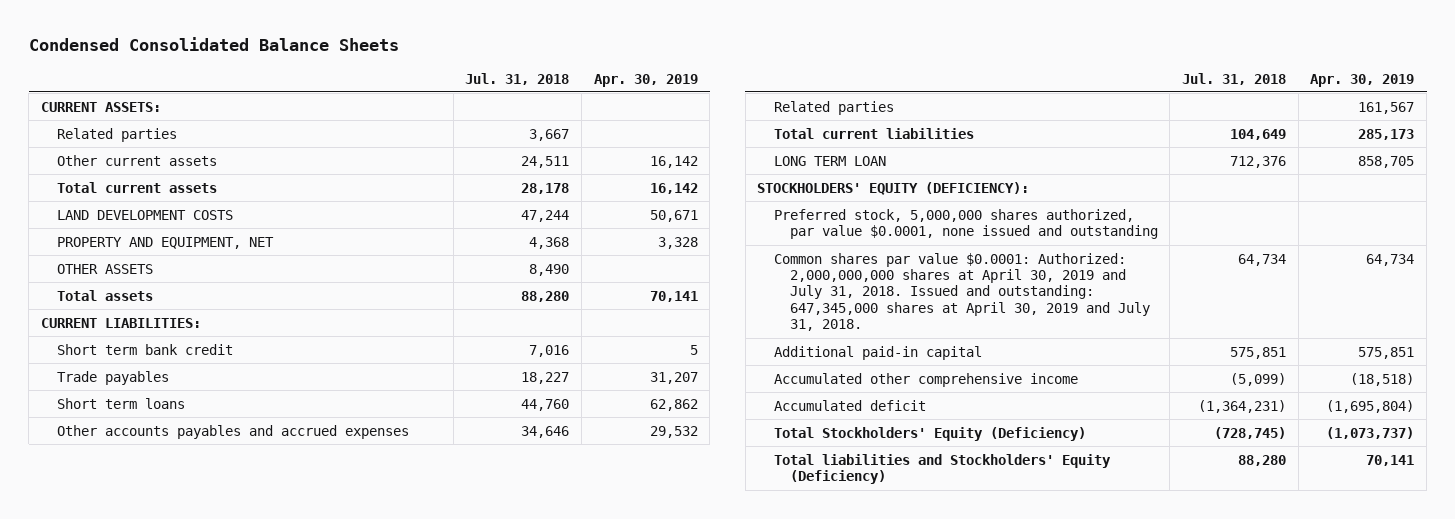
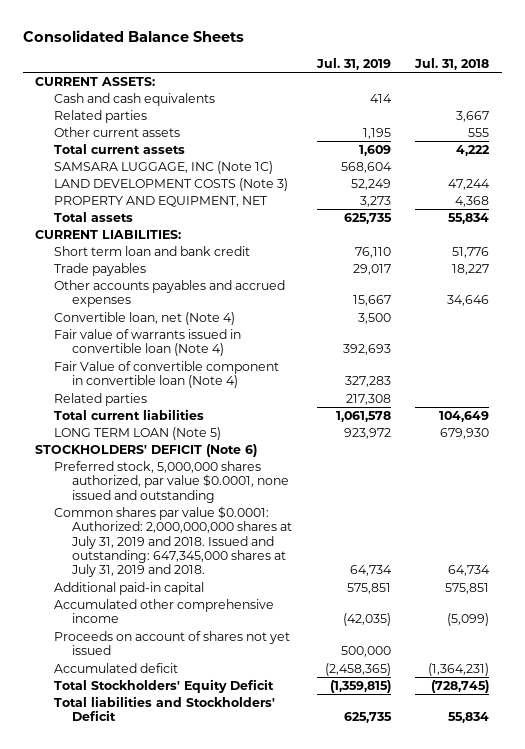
[28,36,399,51] Condensed Consolidated Balance Sheets -> [23,30,245,43] Consolidated Balance Sheets
[593,73,698,87] Apr. 30, 2019 -> none
none -> [315,57,391,70] Jul. 31, 2019
none -> [53,93,215,107] Cash and cash equivalents
[521,155,570,168] 24,511 -> [468,128,490,138] 555
[521,182,570,194] 28,178 -> [456,145,491,157] 4,222
none -> [53,161,273,175] SAMSARA LUGGAGE, INC (Note 1C)
[56,209,233,220] LAND DEVELOPMENT COSTS -> [53,178,288,192] LAND DEVELOPMENT COSTS (Note 3)
[56,263,153,274] OTHER ASSETS -> none
[521,290,570,302] 88,280 -> [448,213,490,225] 55,834
[56,343,233,355] Short term bank credit -> [53,246,250,257] Short term loan and bank credit
[529,344,570,357] 7,016 -> [452,247,490,259] 51,776
[56,397,185,409] Short term loans -> none
none -> [53,312,235,326] Convertible loan, net (Note 4)
none -> [53,329,241,357] Fair value of warrants issued in convertible loan (Note 4)
none -> [53,361,279,389] Fair Value of convertible component in convertible loan (Note 4)
[773,155,886,166] LONG TERM LOAN -> [53,427,221,441] LONG TERM LOAN (Note 5)
[1230,155,1287,168] 712,376 -> [440,428,490,440] 679,930
[757,181,1030,195] STOCKHOLDERS' EQUITY (DEFICIENCY): -> [35,444,258,458] STOCKHOLDERS' DEFICIT (Note 6)
[773,252,1150,332] Common shares par value $0.0001: Authorized: 2,000,000,000 shares at April 30, 2019 and July 31, 2018. Issued and outstanding: 647,345,000 shares at April 30, 2019 and July 31, 2018. -> [53,506,293,578] Common shares par value $0.0001: Authorized: 2,000,000,000 shares at July 31, 2019 and 2018. Issued and outstanding: 647,345,000 shares at July 31, 2019 and 2018.
none -> [53,631,290,656] Proceeds on account of shares not yet issued
[773,426,1086,441] Total Stockholders' Equity (Deficiency) -> [53,679,274,694] Total Stockholders' Equity Deficit
[773,453,1111,485] Total liabilities and Stockholders' Equity (Deficiency) -> [53,696,275,722] Total liabilities and Stockholders' Deficit
[1238,454,1287,466] 88,280 -> [448,712,490,724] 55,834

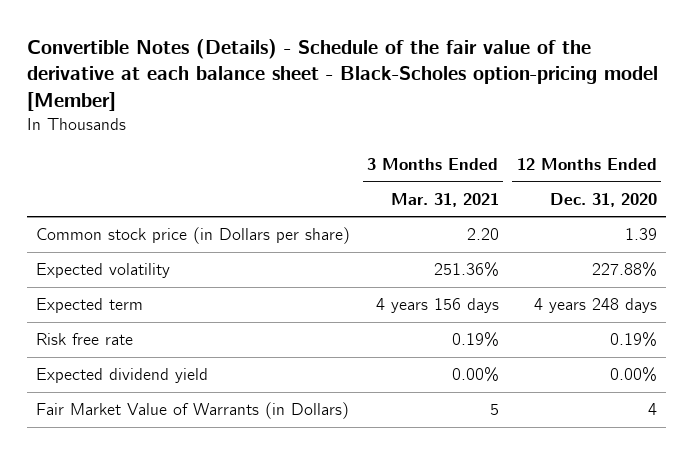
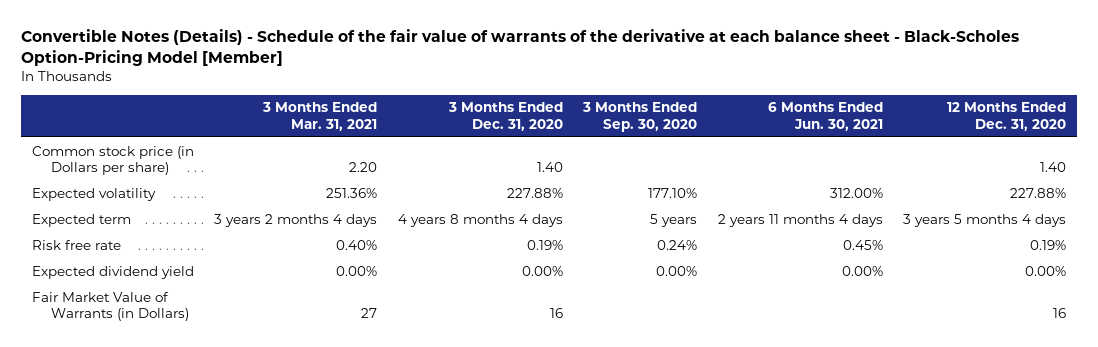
[26,38,658,111] Convertible Notes (Details) - Schedule of the fair value of the derivative at each balance sheet - Black-Scholes option-pricing model [Member] -> [21,29,1020,67] Convertible Notes (Details) - Schedule of the fair value of warrants of the derivative at each balance sheet - Black-Scholes Option-Pricing Model [Member]
none -> [447,102,563,131] 3 Months Ended Dec. 31, 2020
none -> [582,102,698,132] 3 Months Ended Sep. 30, 2020
none -> [767,102,883,131] 6 Months Ended Jun. 30, 2021
[624,228,657,241] 1.39 -> [1040,162,1067,173] 1.40
[375,298,499,314] 4 years 156 days -> [214,213,378,227] 3 years 2 months 4 days
[533,298,657,314] 4 years 248 days -> [903,213,1067,227] 3 years 5 months 4 days
[451,332,499,348] 0.19% -> [336,239,378,250] 0.40%
[489,404,499,416] 5 -> [361,308,378,319] 27
[647,403,657,416] 4 -> [1053,308,1067,319] 16

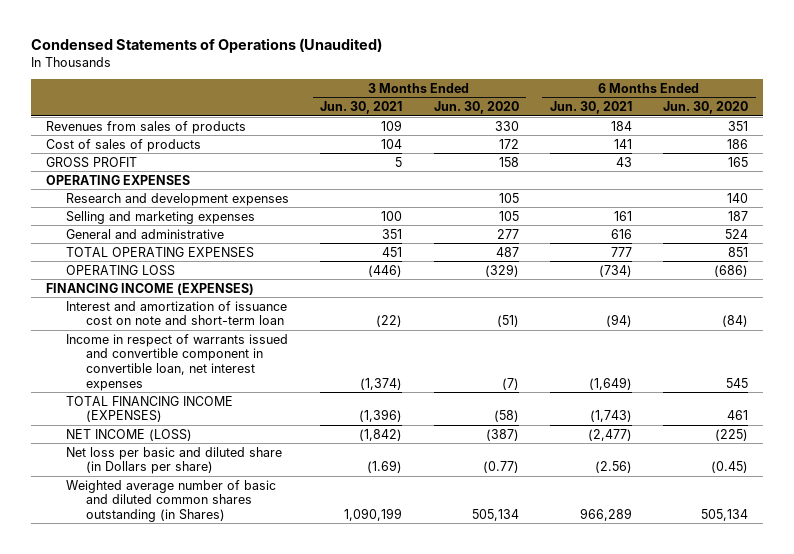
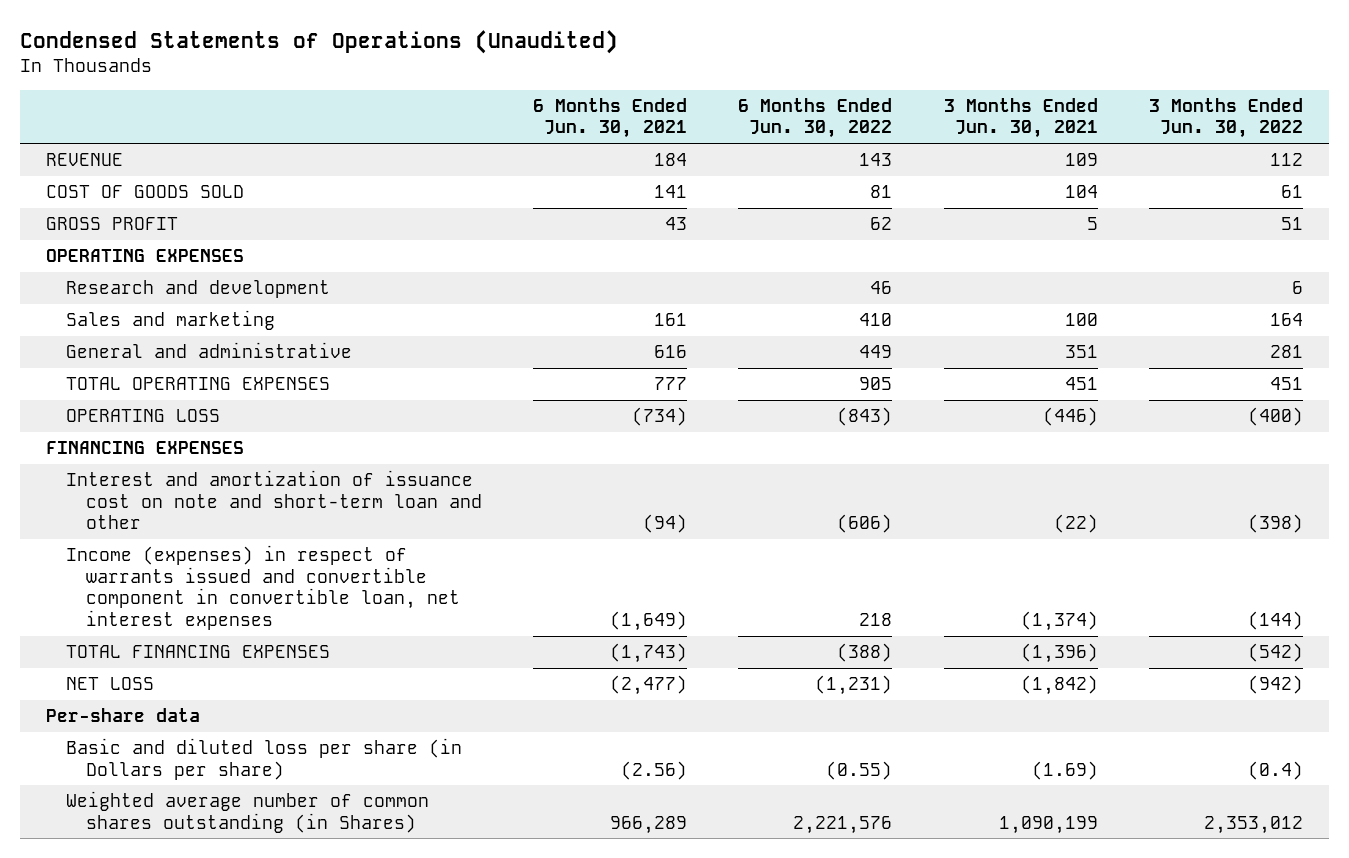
[433,101,519,115] Jun. 30, 2020 -> none
[662,101,748,115] Jun. 30, 2020 -> none
none -> [738,97,893,139] 6 Months Ended Jun. 30, 2022
none -> [1148,97,1303,139] 3 Months Ended Jun. 30, 2022
[46,120,247,134] Revenues from sales of products -> [45,153,123,167] REVENUE
[46,138,202,152] Cost of sales of products -> [45,185,244,199] COST OF GOODS SOLD
[66,192,290,206] Research and development expenses -> [65,280,330,299] Research and development
[66,210,256,224] Selling and marketing expenses -> [65,310,275,331] Sales and marketing
[46,282,255,295] FINANCING INCOME (EXPENSES) -> [45,441,244,455] FINANCING EXPENSES
[66,300,288,326] Interest and amortization of issuance cost on note and short-term loan -> [65,470,482,530] Interest and amortization of issuance cost on note and short-term loan and other
[66,333,289,391] Income in respect of warrants issued and convertible component in convertible loan, net interest expenses -> [65,545,460,630] Income (expenses) in respect of warrants issued and convertible component in convertible loan, net interest expenses
[66,395,234,423] TOTAL FINANCING INCOME (EXPENSES) -> [65,645,330,659] TOTAL FINANCING EXPENSES
[66,428,193,441] NET INCOME (LOSS) -> [65,677,154,691] NET LOSS
none -> [45,708,200,723] Per-share data
[66,446,283,475] Net loss per basic and diluted share (in Dollars per share) -> [65,738,462,780] Basic and diluted loss per share (in Dollars per share)
[66,479,277,522] Weighted average number of basic and diluted common shares outstanding (in Shares) -> [65,791,429,833] Weighted average number of common shares outstanding (in Shares)

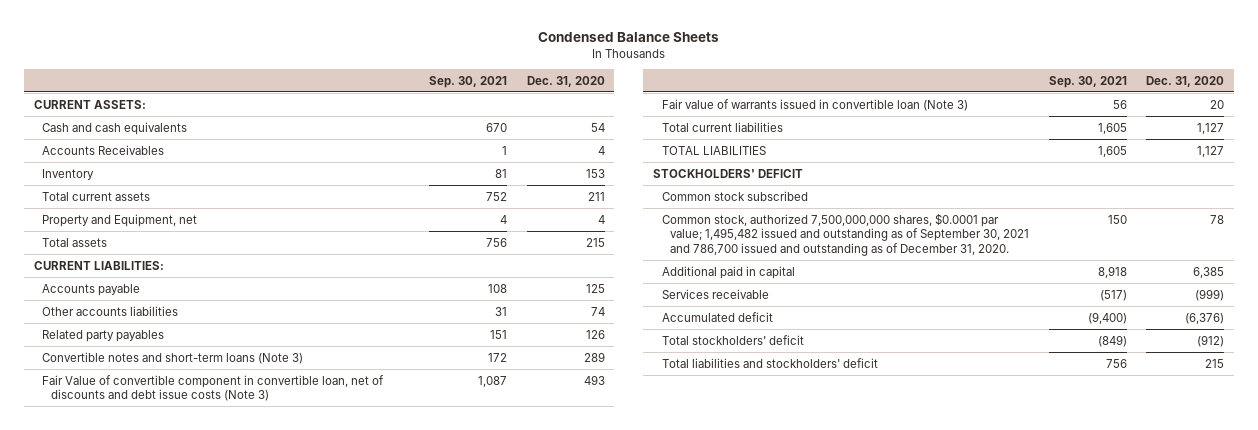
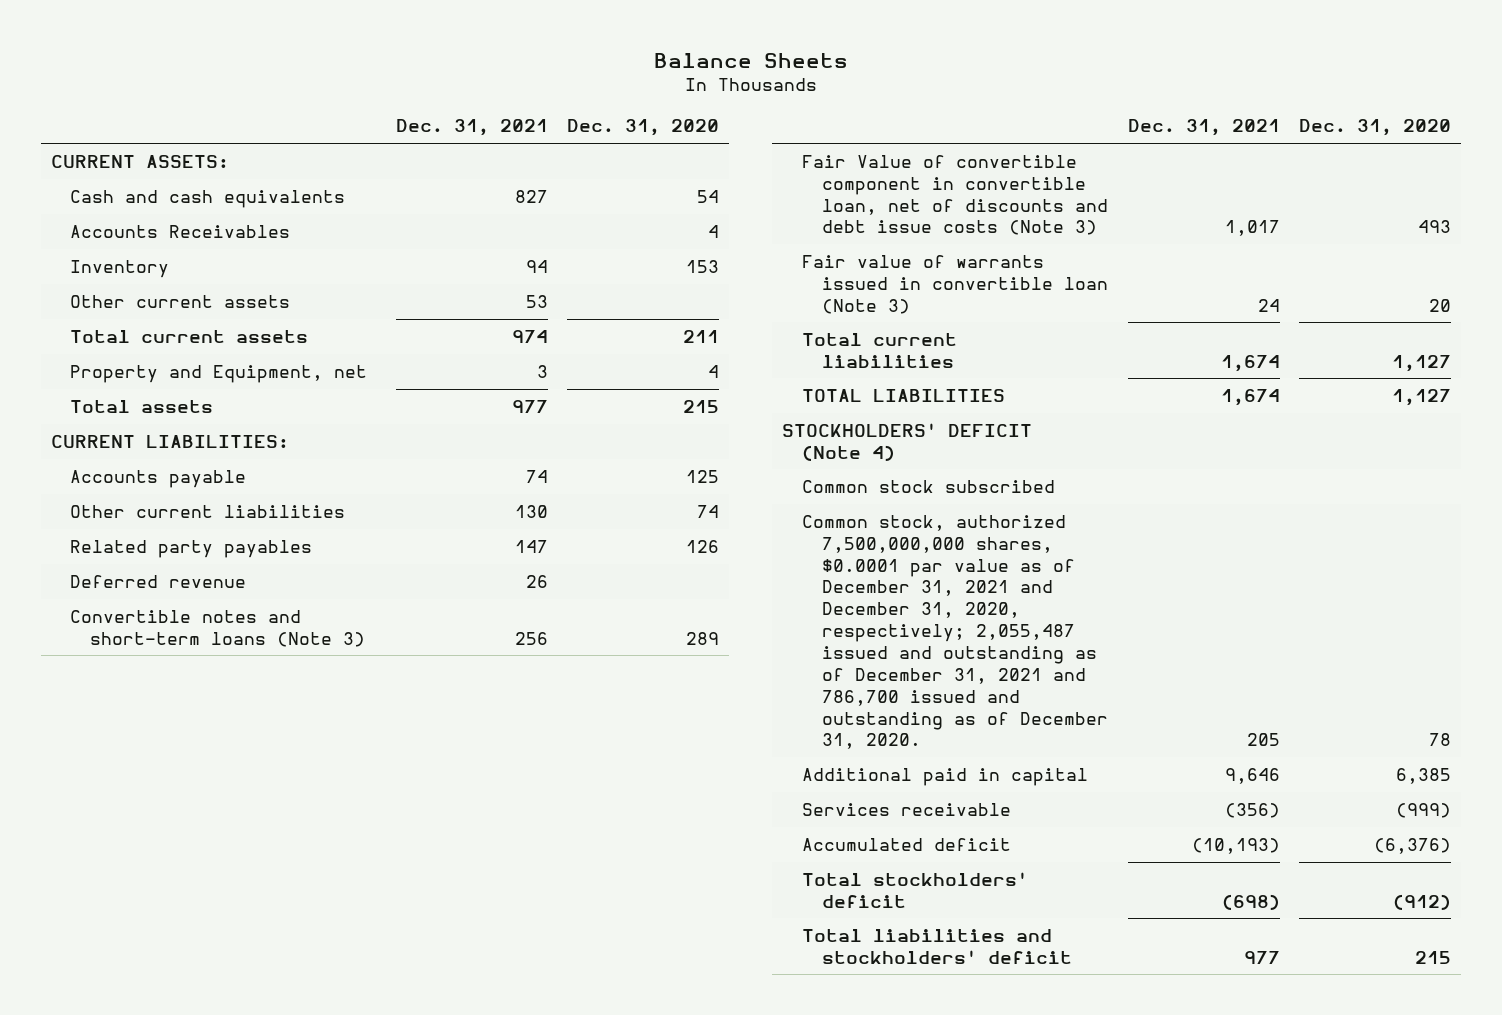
[537,31,719,42] Condensed Balance Sheets -> [653,52,848,68] Balance Sheets
[429,75,508,88] Sep. 30, 2021 -> none
none -> [395,119,548,137] Dec. 31, 2021
none -> [70,294,291,308] Other current assets
[42,305,179,316] Other accounts liabilities -> [70,504,346,518] Other current liabilities
none -> [70,574,247,588] Deferred revenue
[653,168,804,178] STOCKHOLDERS' DEFICIT -> [782,422,1033,461] STOCKHOLDERS' DEFICIT (Note 4)
[661,212,1030,257] Common stock, authorized 7,500,000,000 shares, $0.0001 par value; 1,495,482 issued and outstanding as of September 30, 2021 and 786,700 issued and outstanding as of December 31, 2020. -> [802,514,1109,750] Common stock, authorized 7,500,000,000 shares, $0.0001 par value as of December 31, 2021 and December 31, 2020, respectively; 2,055,487 issued and outstanding as of December 31, 2021 and 786,700 issued and outstanding as of December 31, 2020.

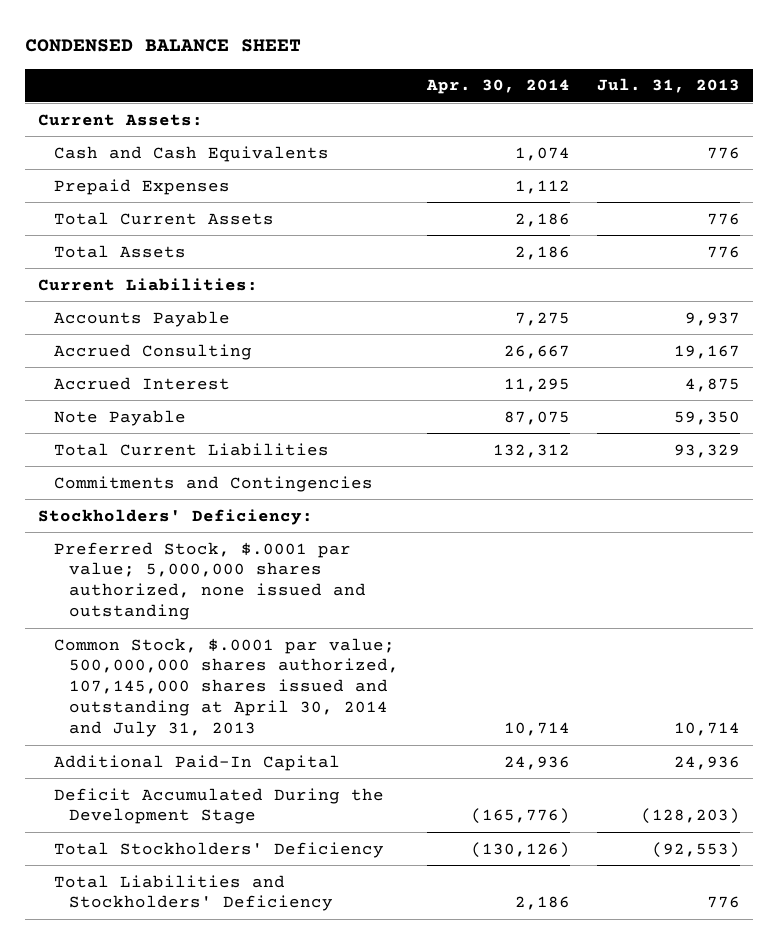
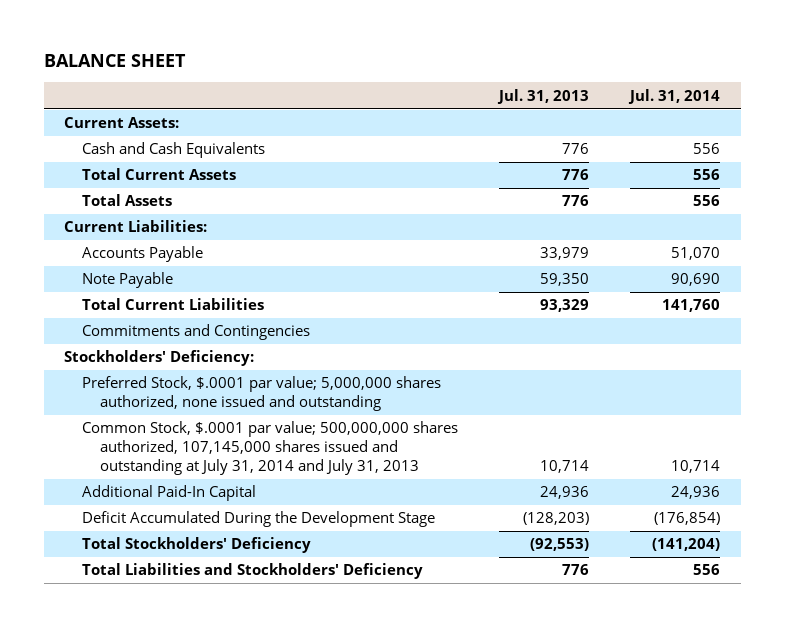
[24,39,301,53] CONDENSED BALANCE SHEET -> [43,54,186,68] BALANCE SHEET
[425,79,570,95] Apr. 30, 2014 -> none
none -> [628,88,721,104] Jul. 31, 2014
[53,178,230,195] Prepaid Expenses -> none
[53,343,252,360] Accrued Consulting -> none
[53,376,230,390] Accrued Interest -> none
[684,311,740,326] 9,937 -> [540,247,590,261] 33,979
[53,637,400,738] Common Stock, $.0001 par value; 500,000,000 shares authorized, 107,145,000 shares issued and outstanding at April 30, 2014 and July 31, 2013 -> [82,421,459,476] Common Stock, $.0001 par value; 500,000,000 shares authorized, 107,145,000 shares issued and outstanding at July 31, 2014 and July 31, 2013

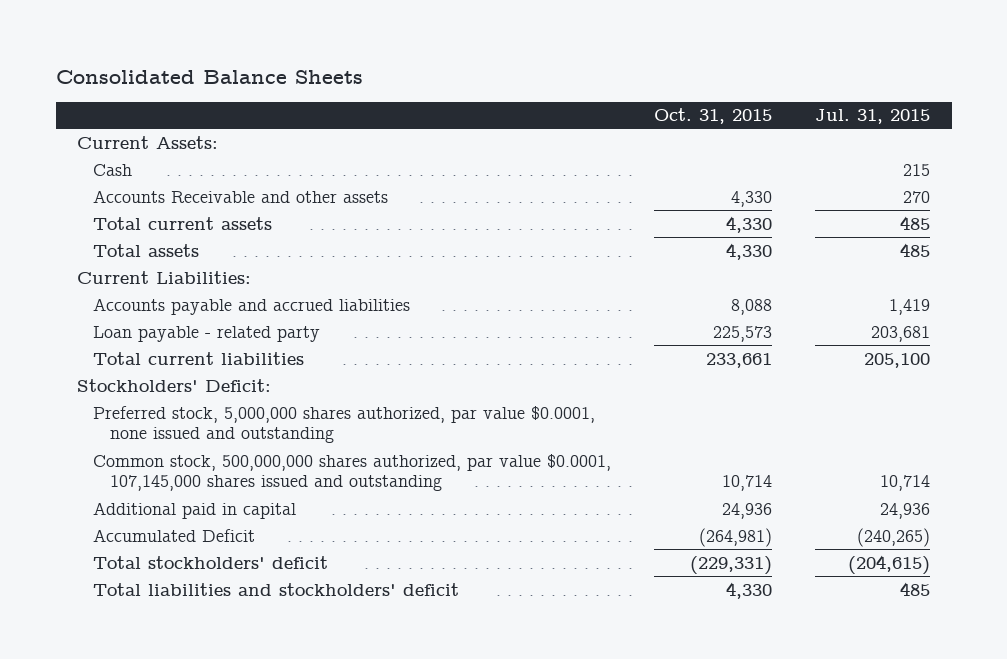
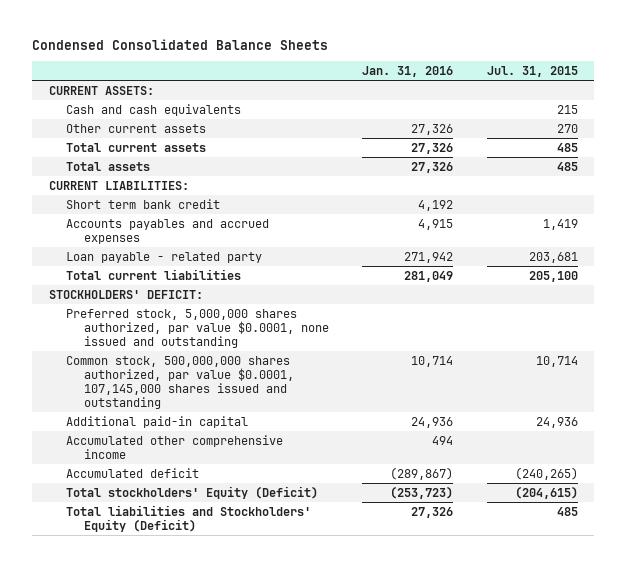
[55,69,363,84] Consolidated Balance Sheets -> [32,39,329,51] Condensed Consolidated Balance Sheets
[654,108,773,125] Oct. 31, 2015 -> none
none -> [362,66,454,78] Jan. 31, 2016
[93,189,389,203] Accounts Receivable and other assets -> none
[77,135,219,149] Current Assets: -> [48,85,154,95] CURRENT ASSETS:
[93,163,133,176] Cash -> [66,103,242,116] Cash and cash equivalents
none -> [66,123,207,133] Other current assets
[77,270,252,284] Current Liabilities: -> [48,180,189,190] CURRENT LIABILITIES:
none -> [66,198,221,209] Short term bank credit
[93,297,411,315] Accounts payable and accrued liabilities -> [66,218,270,244] Accounts payables and accrued expenses
[77,378,272,392] Stockholders' Deficit: -> [48,289,203,299] STOCKHOLDERS' DEFICIT:
[93,501,297,519] Additional paid in capital -> [66,415,249,428] Additional paid-in capital
none -> [66,434,284,459] Accumulated other comprehensive income
[93,528,256,542] Accumulated Deficit -> [66,467,200,478] Accumulated deficit
[93,555,329,569] Total stockholders' deficit -> [66,485,319,499] Total stockholders' Equity (Deficit)
[93,582,460,596] Total liabilities and stockholders' deficit -> [66,504,312,532] Total liabilities and Stockholders' Equity (Deficit)

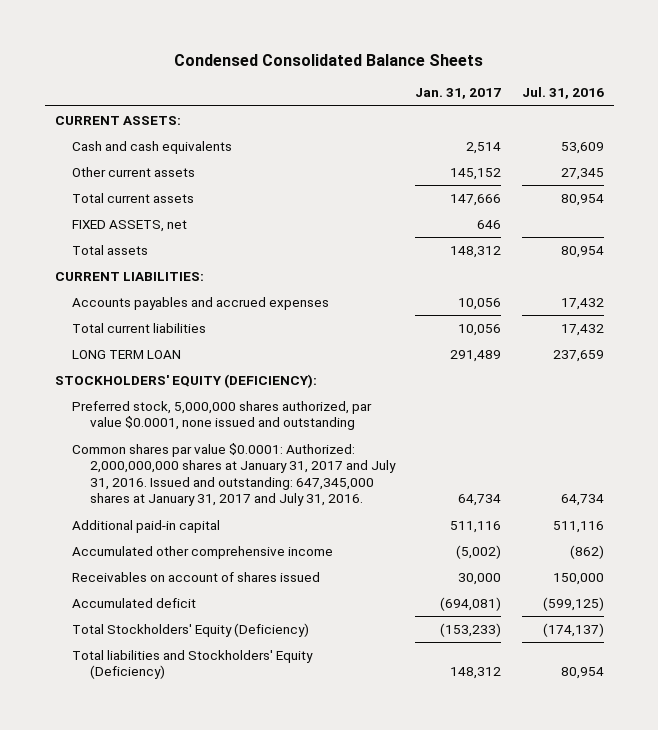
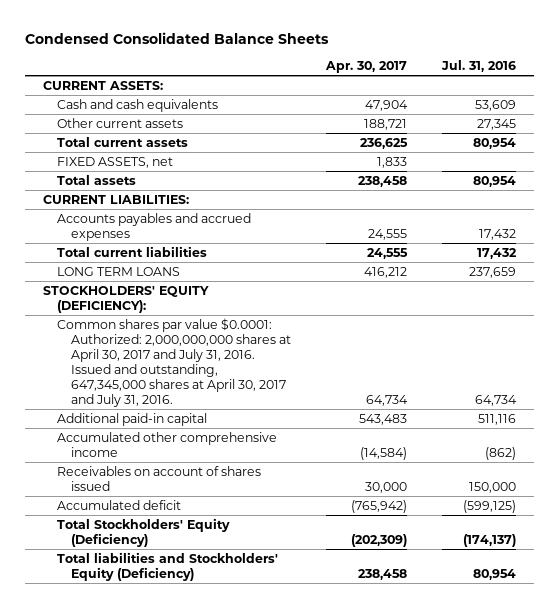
[415,88,502,100] Jan. 31, 2017 -> none
none -> [325,61,408,74] Apr. 30, 2017
[72,349,182,359] LONG TERM LOAN -> [57,266,181,276] LONG TERM LOANS
[72,400,373,431] Preferred stock, 5,000,000 shares authorized, par value $0.0001, none issued and outstanding -> none
[72,442,396,507] Common shares par value $0.0001: Authorized: 2,000,000,000 shares at January 31, 2017 and July 31, 2016. Issued and outstanding: 647,345,000 shares at January 31, 2017 and July 31, 2016. -> [57,317,292,407] Common shares par value $0.0001: Authorized: 2,000,000,000 shares at April 30, 2017 and July 31, 2016. Issued and outstanding, 647,345,000 shares at April 30, 2017 and July 31, 2016.

